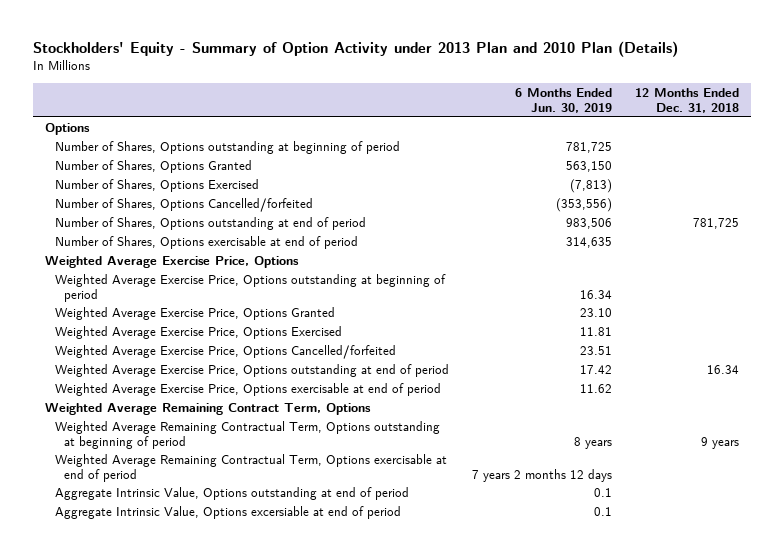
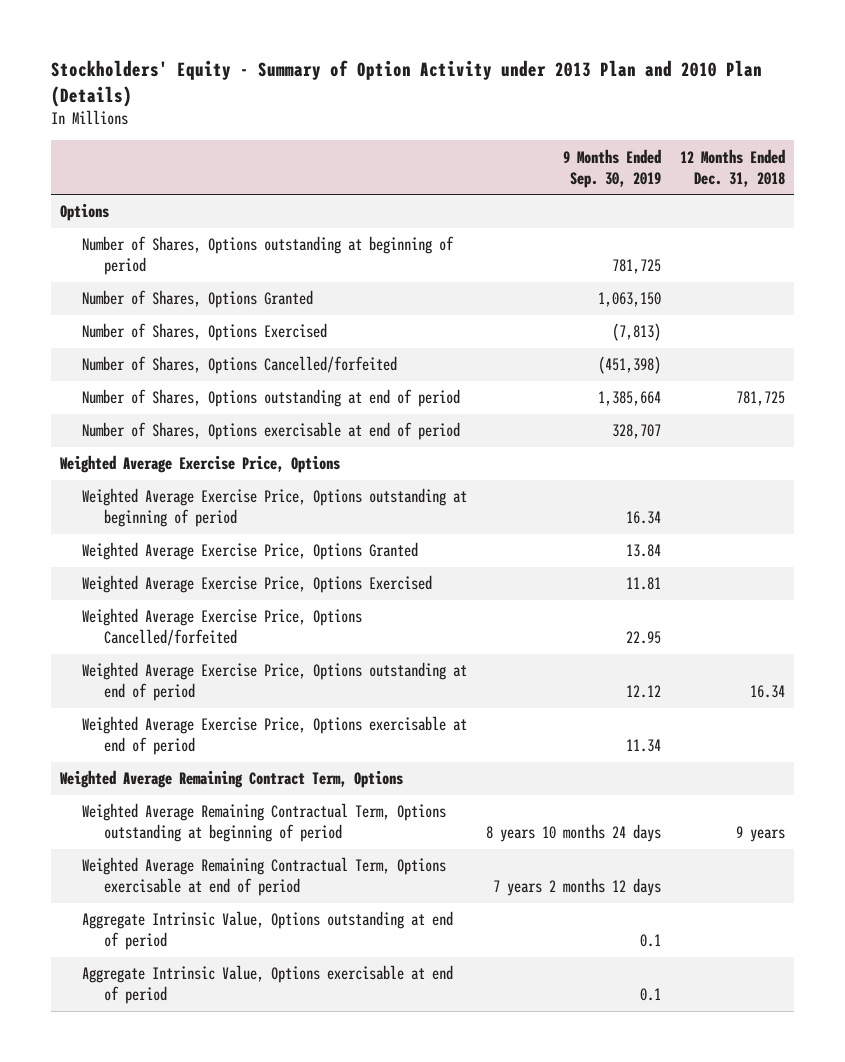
[514,87,612,113] 6 Months Ended Jun. 30, 2019 -> none
none -> [562,148,661,188] 9 Months Ended Sep. 30, 2019
[54,505,401,519] Aggregate Intrinsic Value, Options excersiable at end of period -> [81,965,453,1005] Aggregate Intrinsic Value, Options exercisable at end of period

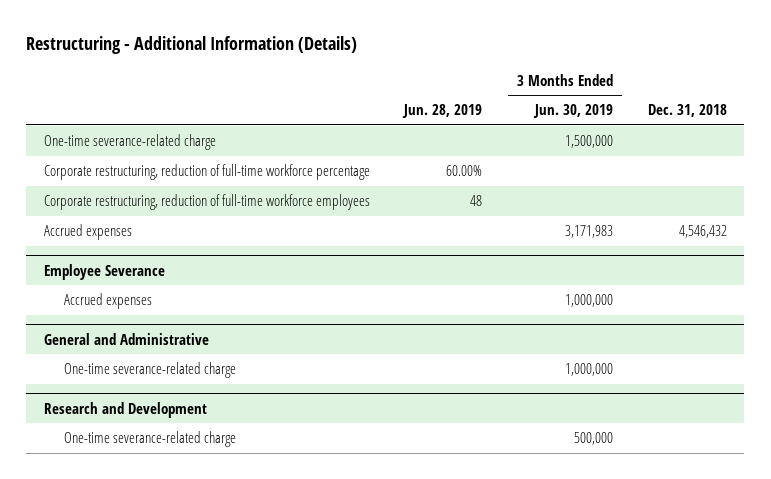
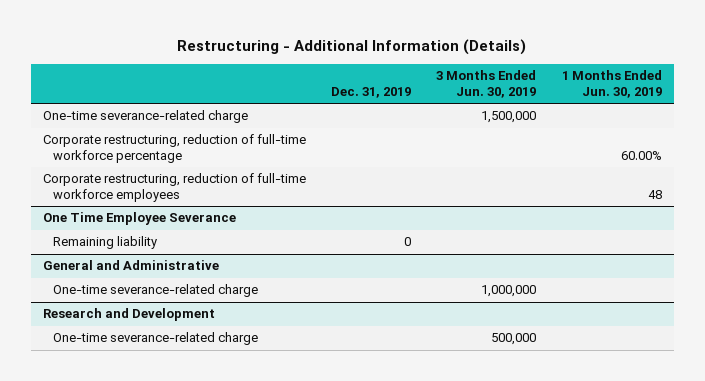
[402,104,483,119] Jun. 28, 2019 -> none
[647,104,727,118] Dec. 31, 2018 -> none
none -> [331,86,412,98] Dec. 31, 2019
none -> [561,70,662,98] 1 Months Ended Jun. 30, 2019
[43,224,132,241] Accrued expenses -> none
[64,293,153,310] Accrued expenses -> none
[43,263,165,280] Employee Severance -> [43,212,237,226] One Time Employee Severance
none -> [53,236,158,250] Remaining liability

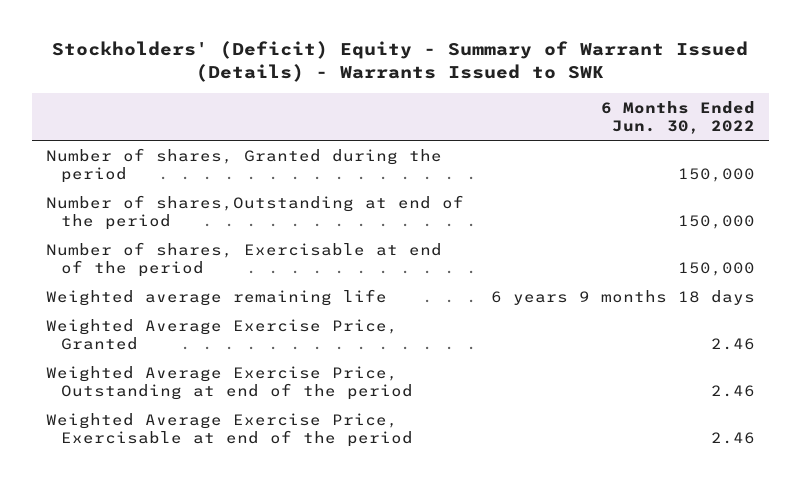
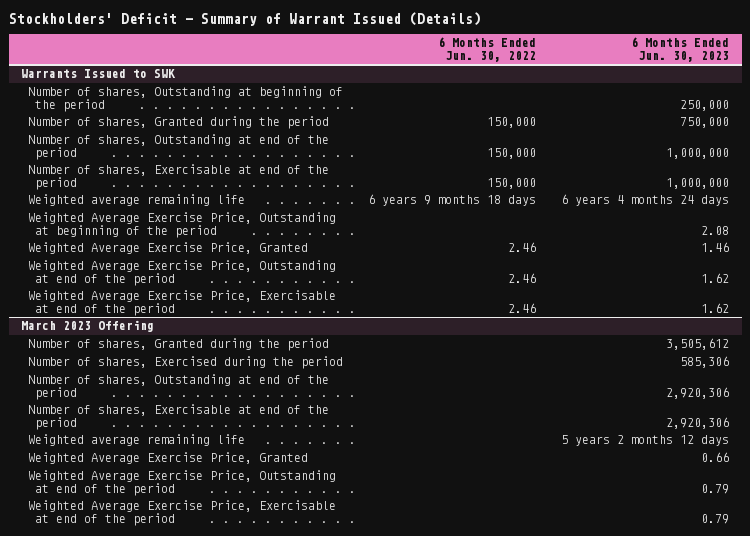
[52,40,749,82] Stockholders' (Deficit) Equity - Summary of Warrant Issued (Details) - Warrants Issued to SWK -> [8,12,481,27] Stockholders' Deficit - Summary of Warrant Issued (Details)
none -> [631,37,730,62] 6 Months Ended Jun. 30, 2023
none -> [21,69,177,79] Warrants Issued to SWK
none -> [28,86,344,112] Number of shares, Outstanding at beginning of the period
[45,194,464,230] Number of shares,Outstanding at end of the period -> [28,134,330,160] Number of shares, Outstanding at end of the period
none -> [28,212,337,238] Weighted Average Exercise Price, Outstanding at beginning of the period
none -> [21,320,155,333] March 2023 Offering
none -> [28,338,330,352] Number of shares, Granted during the period
none -> [28,356,344,370] Number of shares, Exercised during the period
none -> [28,374,330,400] Number of shares, Outstanding at end of the period
none -> [28,404,330,430] Number of shares, Exercisable at end of the period
none -> [28,434,246,447] Weighted average remaining life
none -> [28,452,309,465] Weighted Average Exercise Price, Granted
none -> [28,470,337,496] Weighted Average Exercise Price, Outstanding at end of the period
none -> [28,500,337,526] Weighted Average Exercise Price, Exercisable at end of the period

